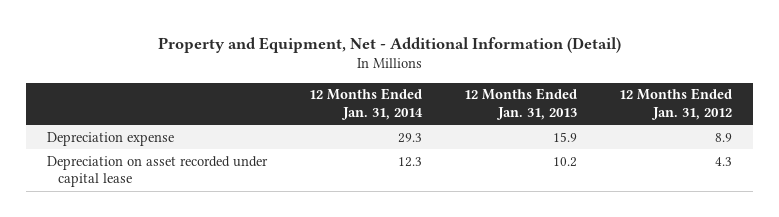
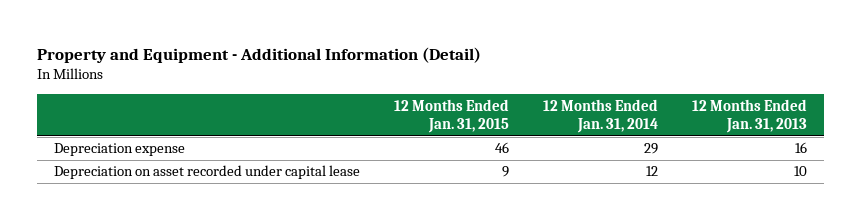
[157,36,621,53] Property and Equipment, Net - Additional Information (Detail) -> [36,46,481,63] Property and Equipment - Additional Information (Detail)
[618,88,732,121] 12 Months Ended Jan. 31, 2012 -> none
none -> [393,98,509,134] 12 Months Ended Jan. 31, 2015
[398,132,423,143] 29.3 -> [644,143,659,155] 29
[553,131,578,142] 15.9 -> [795,142,808,154] 16
[398,156,423,167] 12.3 -> [646,166,659,177] 12
[553,156,578,167] 10.2 -> [794,166,808,177] 10

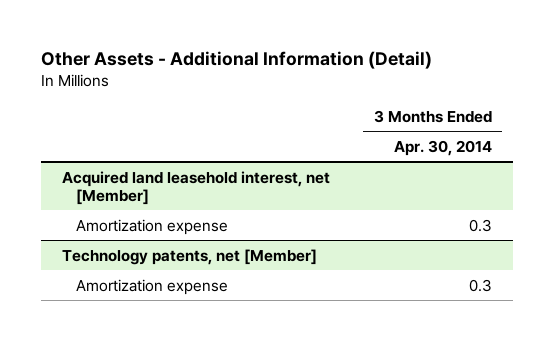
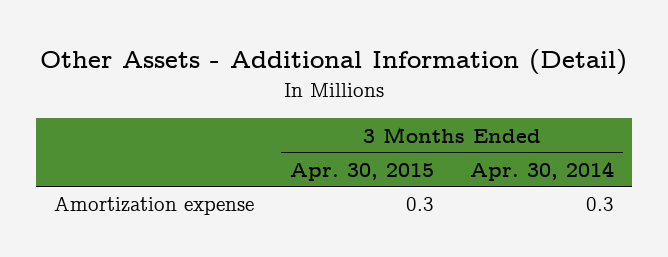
none -> [289,162,434,181] Apr. 30, 2015
[62,170,331,205] Acquired land leasehold interest, net [Member] -> none
[62,248,318,265] Technology patents, net [Member] -> none
[76,278,229,295] Amortization expense -> none

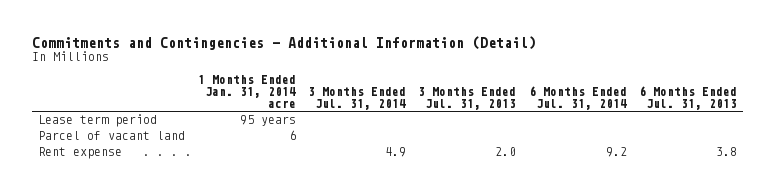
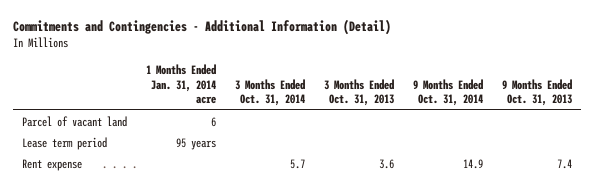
[308,87,407,111] 3 Months Ended Jul. 31, 2014 -> none
[418,87,517,111] 3 Months Ended Jul. 31, 2013 -> none
[528,86,627,111] 6 Months Ended Jul. 31, 2014 -> none
[639,86,738,111] 6 Months Ended Jul. 31, 2013 -> none
none -> [234,78,305,107] 3 Months Ended Oct. 31, 2014
none -> [323,78,394,107] 3 Months Ended Oct. 31, 2013
none -> [412,78,483,107] 9 Months Ended Oct. 31, 2014
none -> [501,78,572,107] 9 Months Ended Oct. 31, 2013
[38,114,158,128] Lease term period -> [22,136,108,150] Lease term period

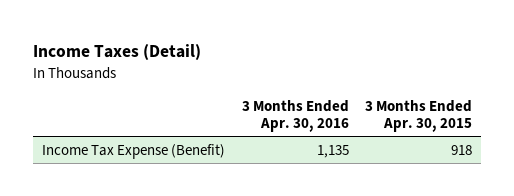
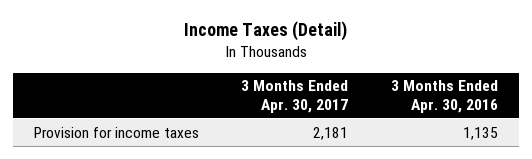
[365,99,473,133] 3 Months Ended Apr. 30, 2015 -> none
none -> [241,80,349,113] 3 Months Ended Apr. 30, 2017
[41,143,225,159] Income Tax Expense (Benefit) -> [33,126,199,138] Provision for income taxes

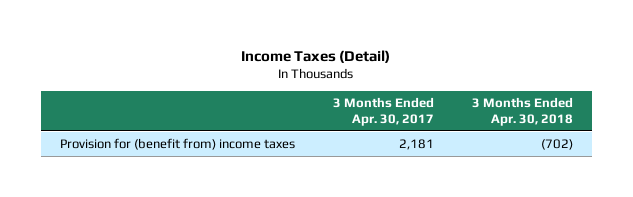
[390,80,498,113] 3 Months Ended Apr. 30, 2016 -> none
none -> [472,97,574,127] 3 Months Ended Apr. 30, 2018
[33,126,199,138] Provision for income taxes -> [59,138,295,151] Provision for (benefit from) income taxes

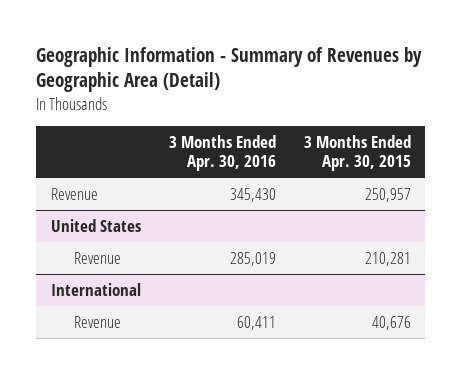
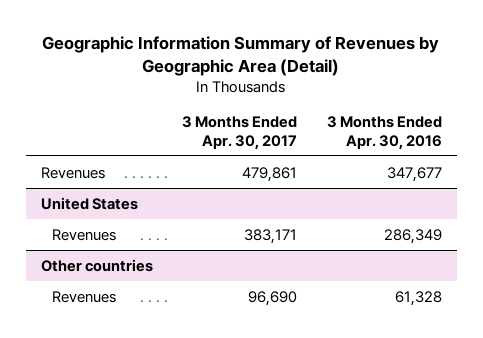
[36,46,423,93] Geographic Information - Summary of Revenues by Geographic Area (Detail) -> [42,36,440,77] Geographic Information Summary of Revenues by Geographic Area (Detail)
[304,134,412,172] 3 Months Ended Apr. 30, 2015 -> none
none -> [182,116,298,150] 3 Months Ended Apr. 30, 2017
[50,187,98,200] Revenue -> none
none -> [40,166,105,179] Revenues
[73,251,121,264] Revenue -> none
[73,315,121,328] Revenue -> none
none -> [51,228,116,241] Revenues
[50,282,141,296] International -> [40,258,153,272] Other countries
none -> [51,290,116,303] Revenues

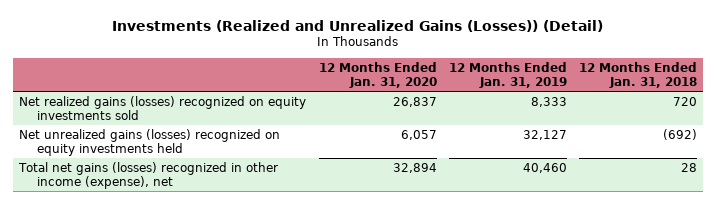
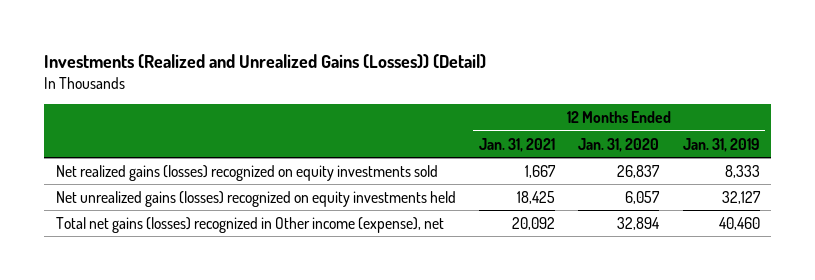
[579,62,698,88] 12 Months Ended Jan. 31, 2018 -> none
none -> [478,137,555,152] Jan. 31, 2021
[18,162,279,189] Total net gains (losses) recognized in other income (expense), net -> [55,216,444,233] Total net gains (losses) recognized in Other income (expense), net

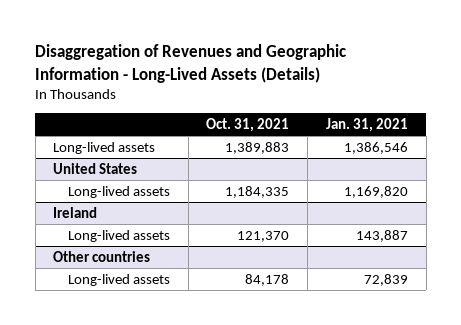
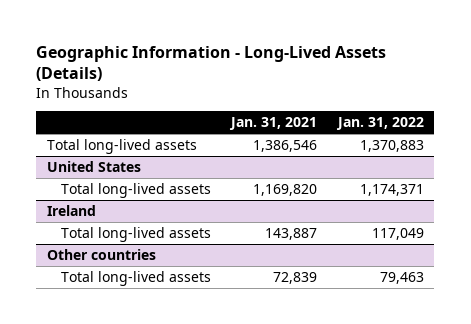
[35,44,347,83] Disaggregation of Revenues and Geographic Information - Long-Lived Assets (Details) -> [36,45,387,81] Geographic Information - Long-Lived Assets (Details)
[206,117,290,132] Oct. 31, 2021 -> none
none -> [336,117,425,131] Jan. 31, 2022
[53,141,156,154] Long-lived assets -> [46,138,197,154] Total long-lived assets
[67,185,170,198] Long-lived assets -> [60,182,211,198] Total long-lived assets
[67,229,170,242] Long-lived assets -> [60,226,211,242] Total long-lived assets
[67,273,170,286] Long-lived assets -> [60,270,211,286] Total long-lived assets

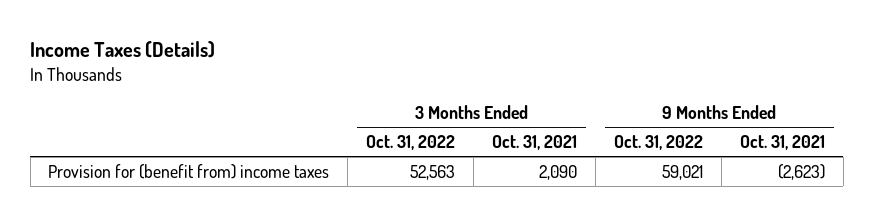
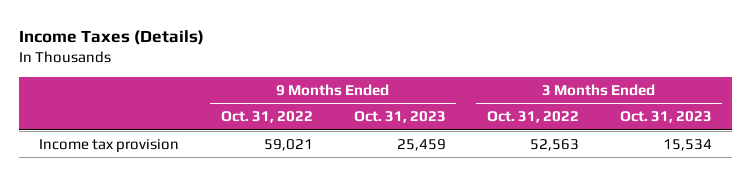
[492,134,578,150] Oct. 31, 2021 -> none
[739,134,825,150] Oct. 31, 2021 -> none
none -> [353,111,446,124] Oct. 31, 2023
none -> [619,111,712,124] Oct. 31, 2023
[48,163,330,179] Provision for (benefit from) income taxes -> [39,138,180,153] Income tax provision

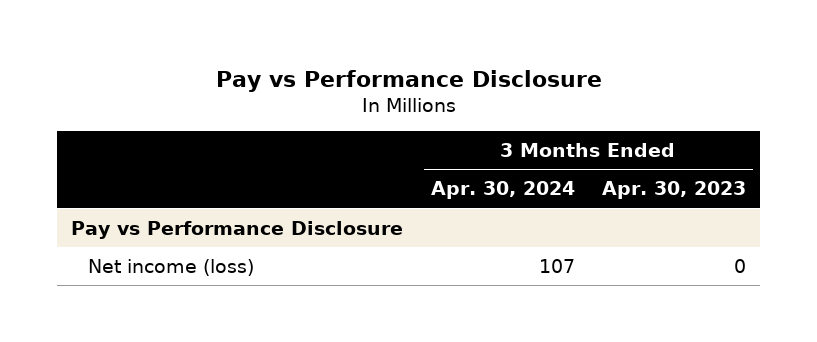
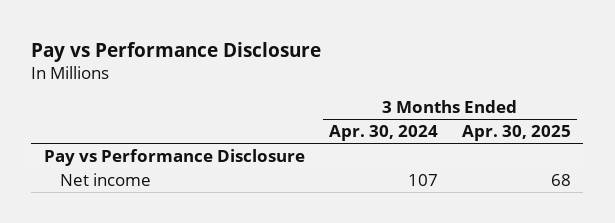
[602,181,747,200] Apr. 30, 2023 -> none
none -> [461,125,571,142] Apr. 30, 2025
[87,258,254,276] Net income (loss) -> [59,172,151,186] Net income

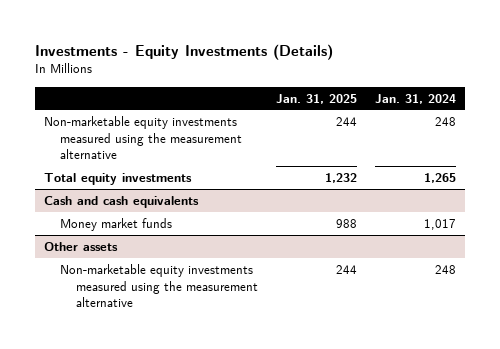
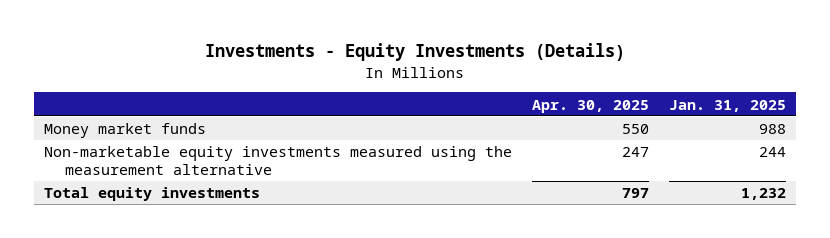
[374,93,456,104] Jan. 31, 2024 -> none
none -> [532,99,650,113] Apr. 30, 2025
[44,116,243,160] Non-marketable equity investments measured using the measurement alternative -> none
[44,196,200,209] Cash and cash equivalents -> none
[44,242,119,252] Other assets -> none
[44,173,193,186] Total equity investments -> [44,187,261,202] Total equity investments

